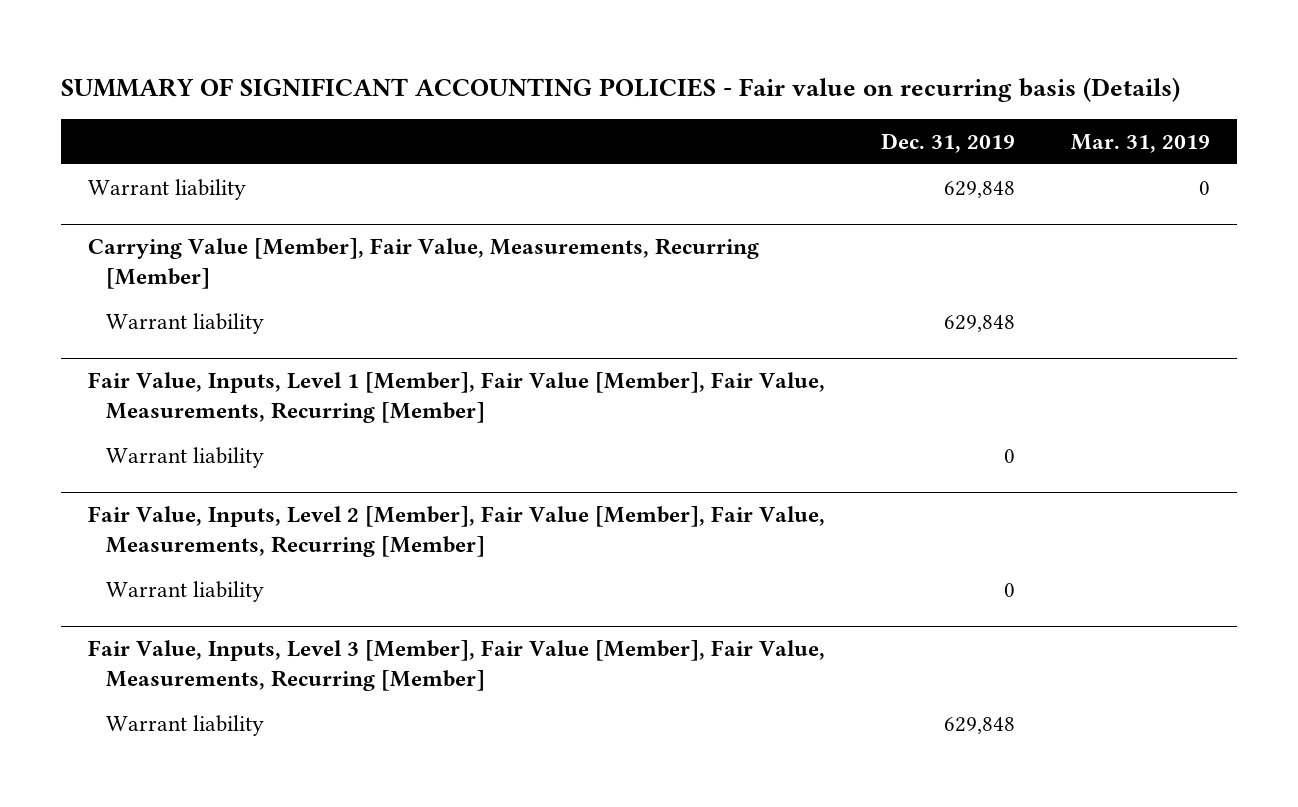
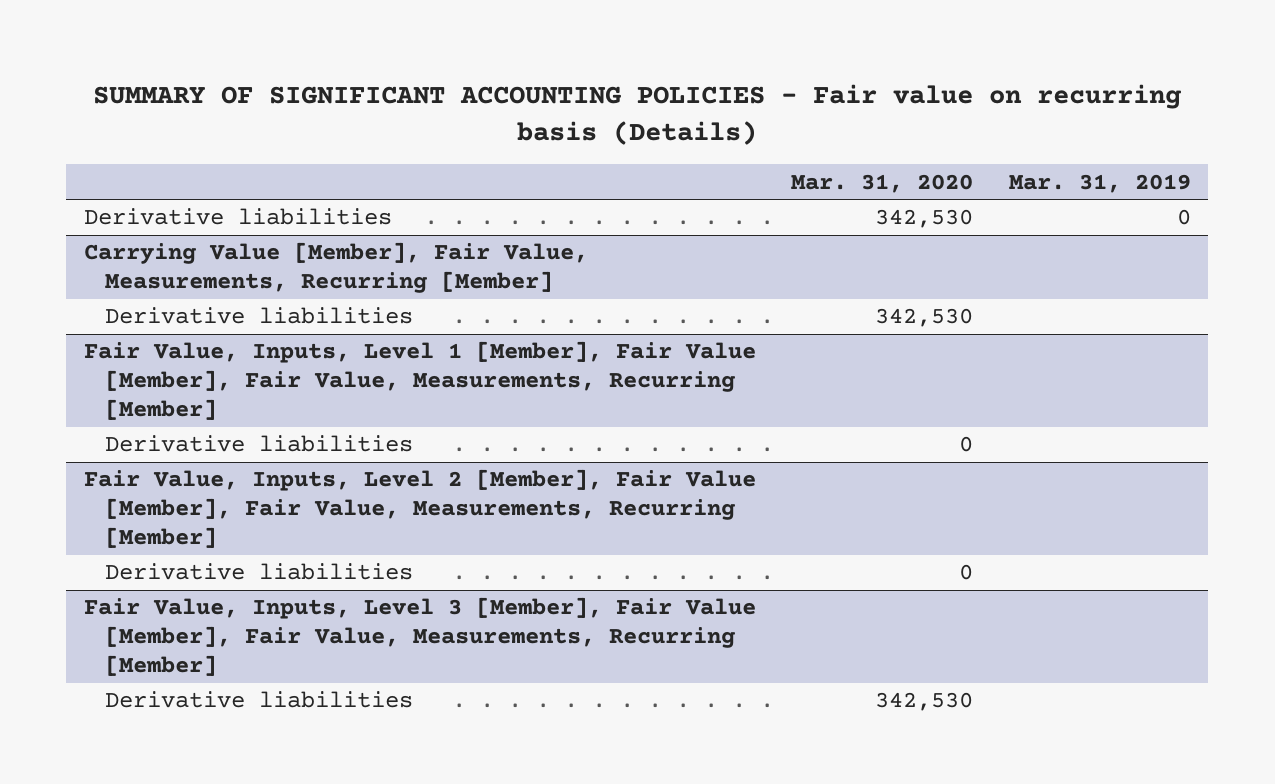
[881,132,1016,153] Dec. 31, 2019 -> none
none -> [791,173,974,193] Mar. 31, 2020
[88,178,247,200] Warrant liability -> [84,208,393,226] Derivative liabilities
[106,312,265,334] Warrant liability -> [105,307,414,325] Derivative liabilities
[106,446,265,468] Warrant liability -> [105,435,414,453] Derivative liabilities
[106,580,265,602] Warrant liability -> [105,563,414,581] Derivative liabilities
[106,714,265,736] Warrant liability -> [105,691,414,709] Derivative liabilities

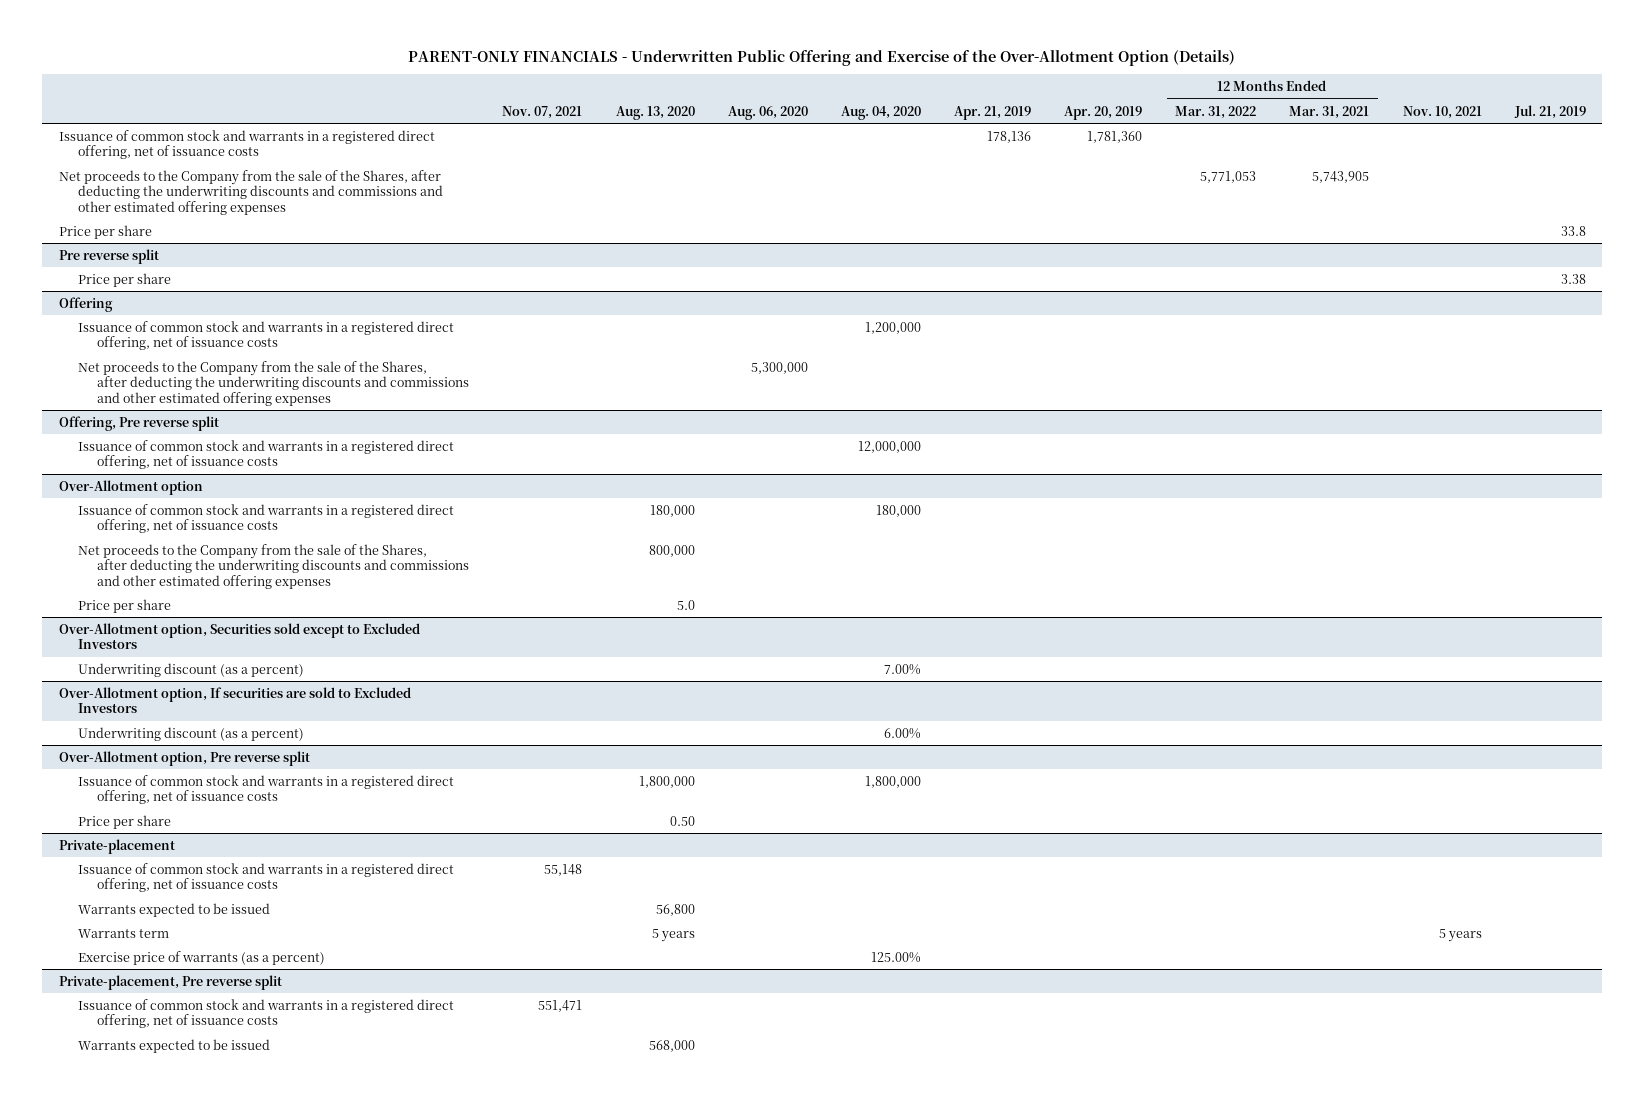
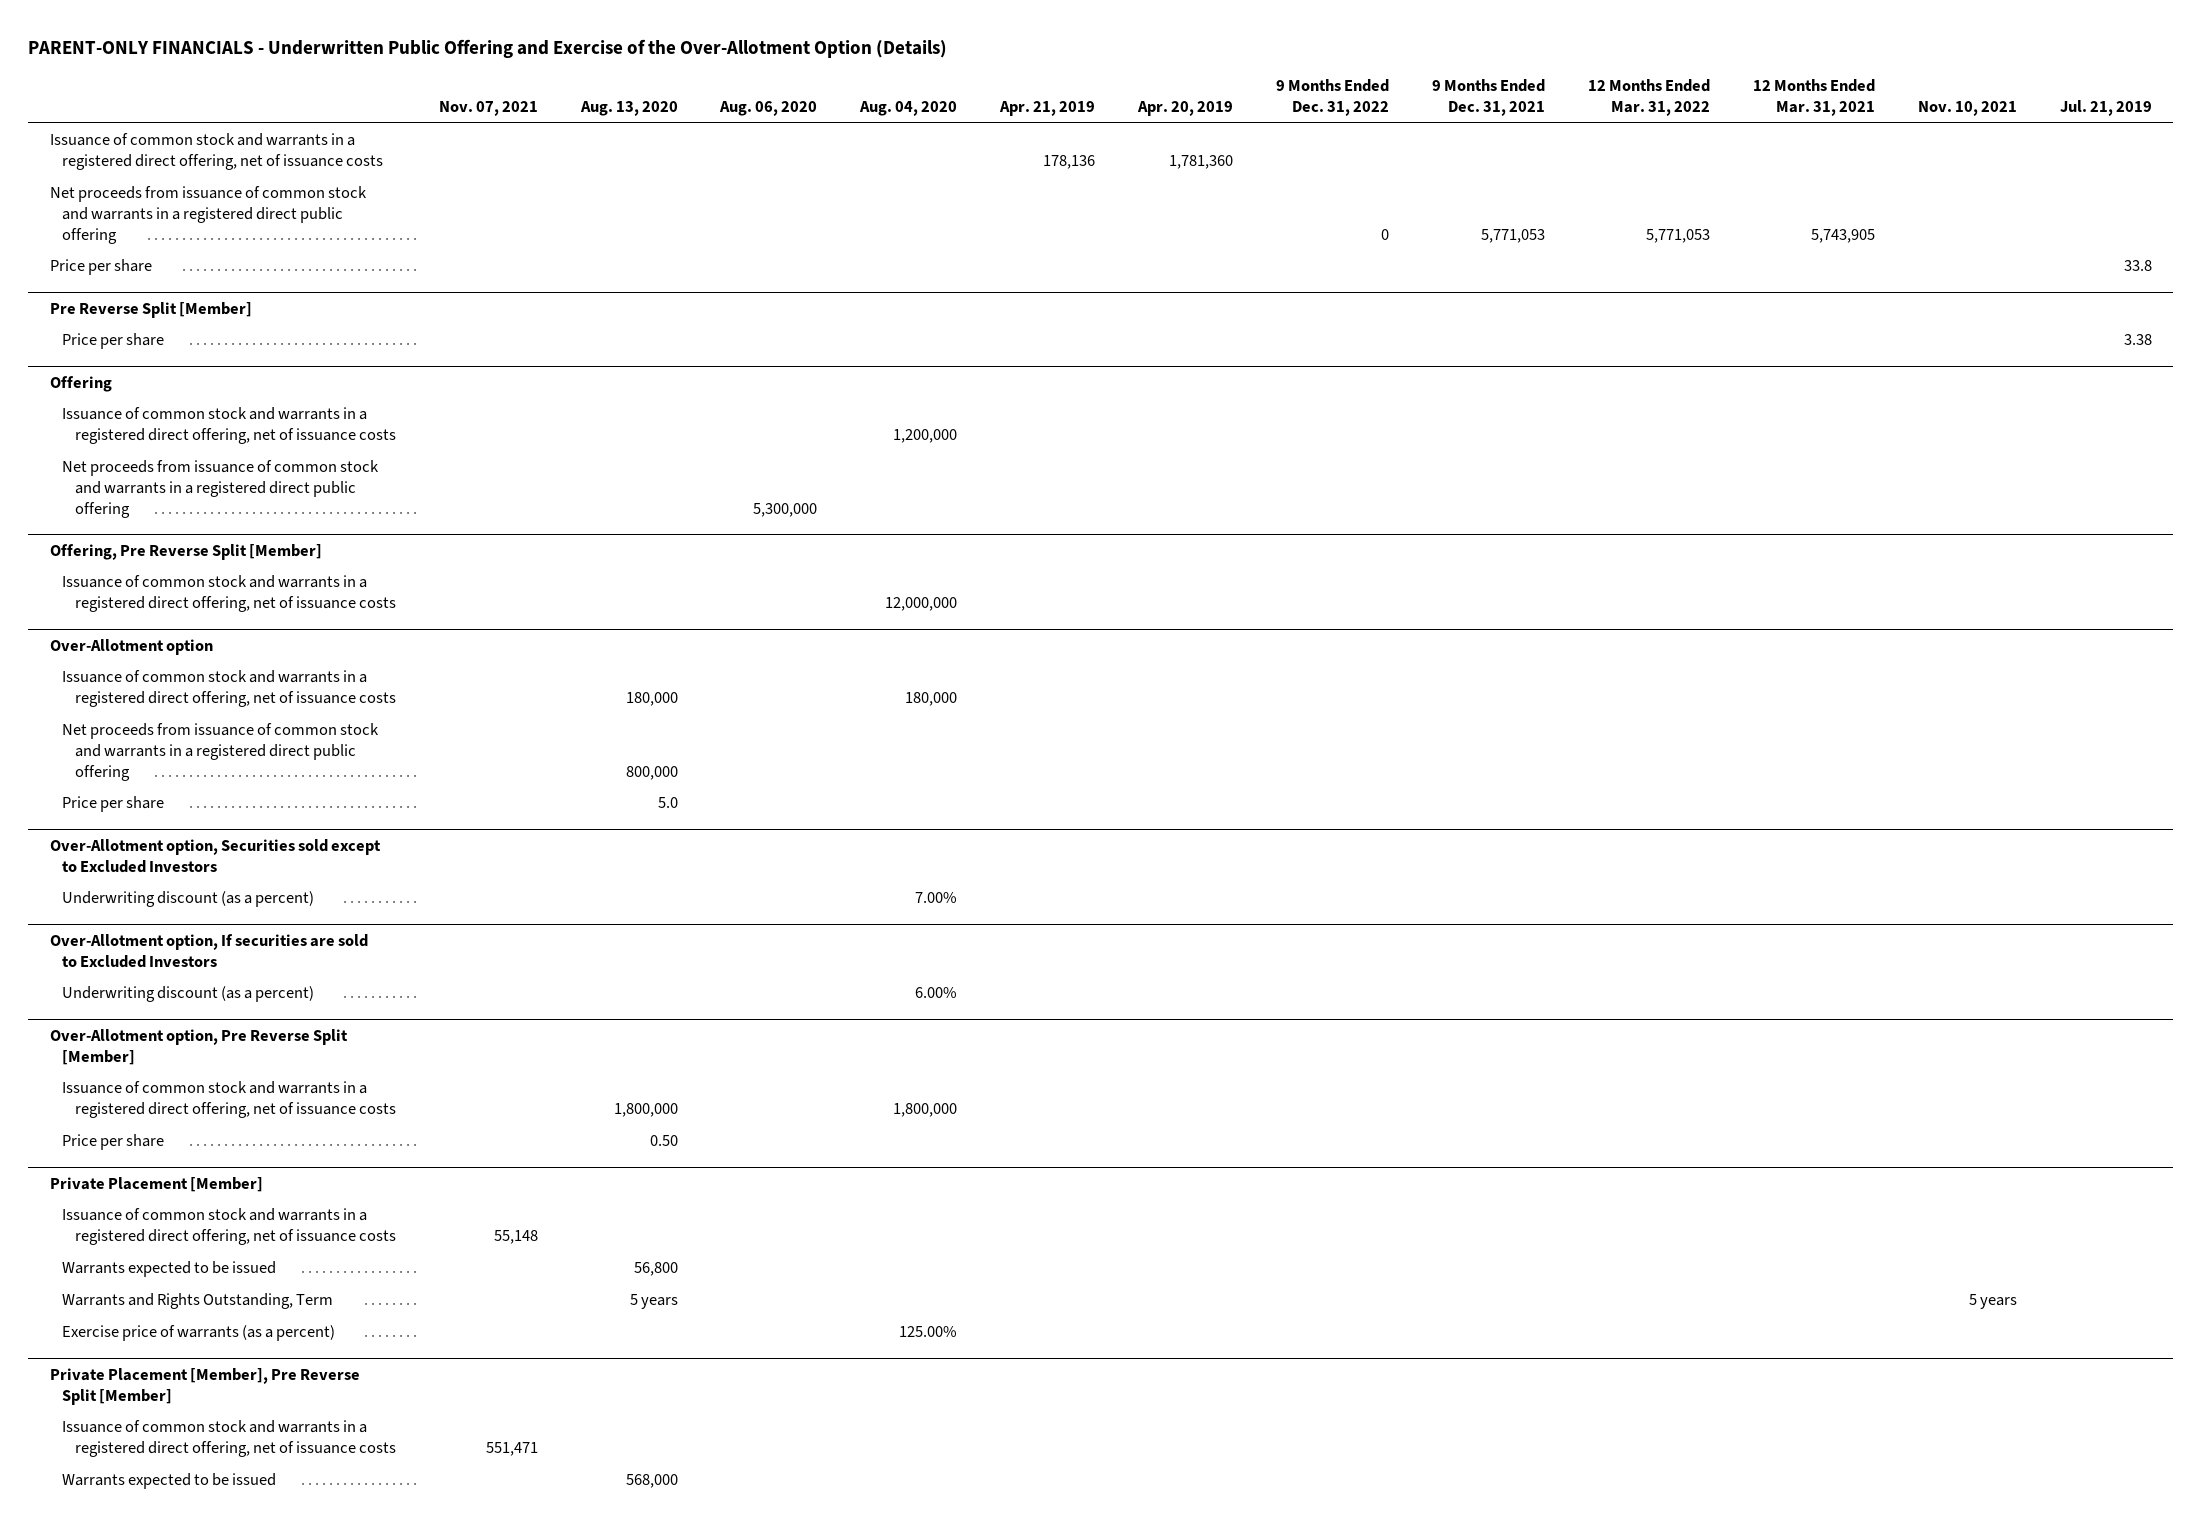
none -> [1276,79,1390,117] 9 Months Ended Dec. 31, 2022
none -> [1431,79,1545,117] 9 Months Ended Dec. 31, 2021
[58,169,443,215] Net proceeds to the Company from the sale of the Shares, after deducting the underwriting discounts and commissions and other estimated offering expenses -> [49,186,367,245] Net proceeds from issuance of common stock and warrants in a registered direct public offering
[58,248,159,264] Pre reverse split -> [49,301,252,318] Pre Reverse Split [Member]
[77,360,470,406] Net proceeds to the Company from the sale of the Shares, after deducting the underwriting discounts and commissions and other estimated offering expenses -> [62,460,380,519] Net proceeds from issuance of common stock and warrants in a registered direct public offering
[58,415,219,431] Offering, Pre reverse split -> [49,543,322,560] Offering, Pre Reverse Split [Member]
[77,543,470,589] Net proceeds to the Company from the sale of the Shares, after deducting the underwriting discounts and commissions and other estimated offering expenses -> [62,723,380,782] Net proceeds from issuance of common stock and warrants in a registered direct public offering
[58,750,310,766] Over-Allotment option, Pre reverse split -> [49,1028,348,1065] Over-Allotment option, Pre Reverse Split [Member]
[58,838,175,854] Private-placement -> [49,1176,263,1192] Private Placement [Member]
[77,928,169,938] Warrants term -> [62,1293,334,1310] Warrants and Rights Outstanding, Term
[58,974,282,990] Private-placement, Pre reverse split -> [49,1367,360,1405] Private Placement [Member], Pre Reverse Split [Member]

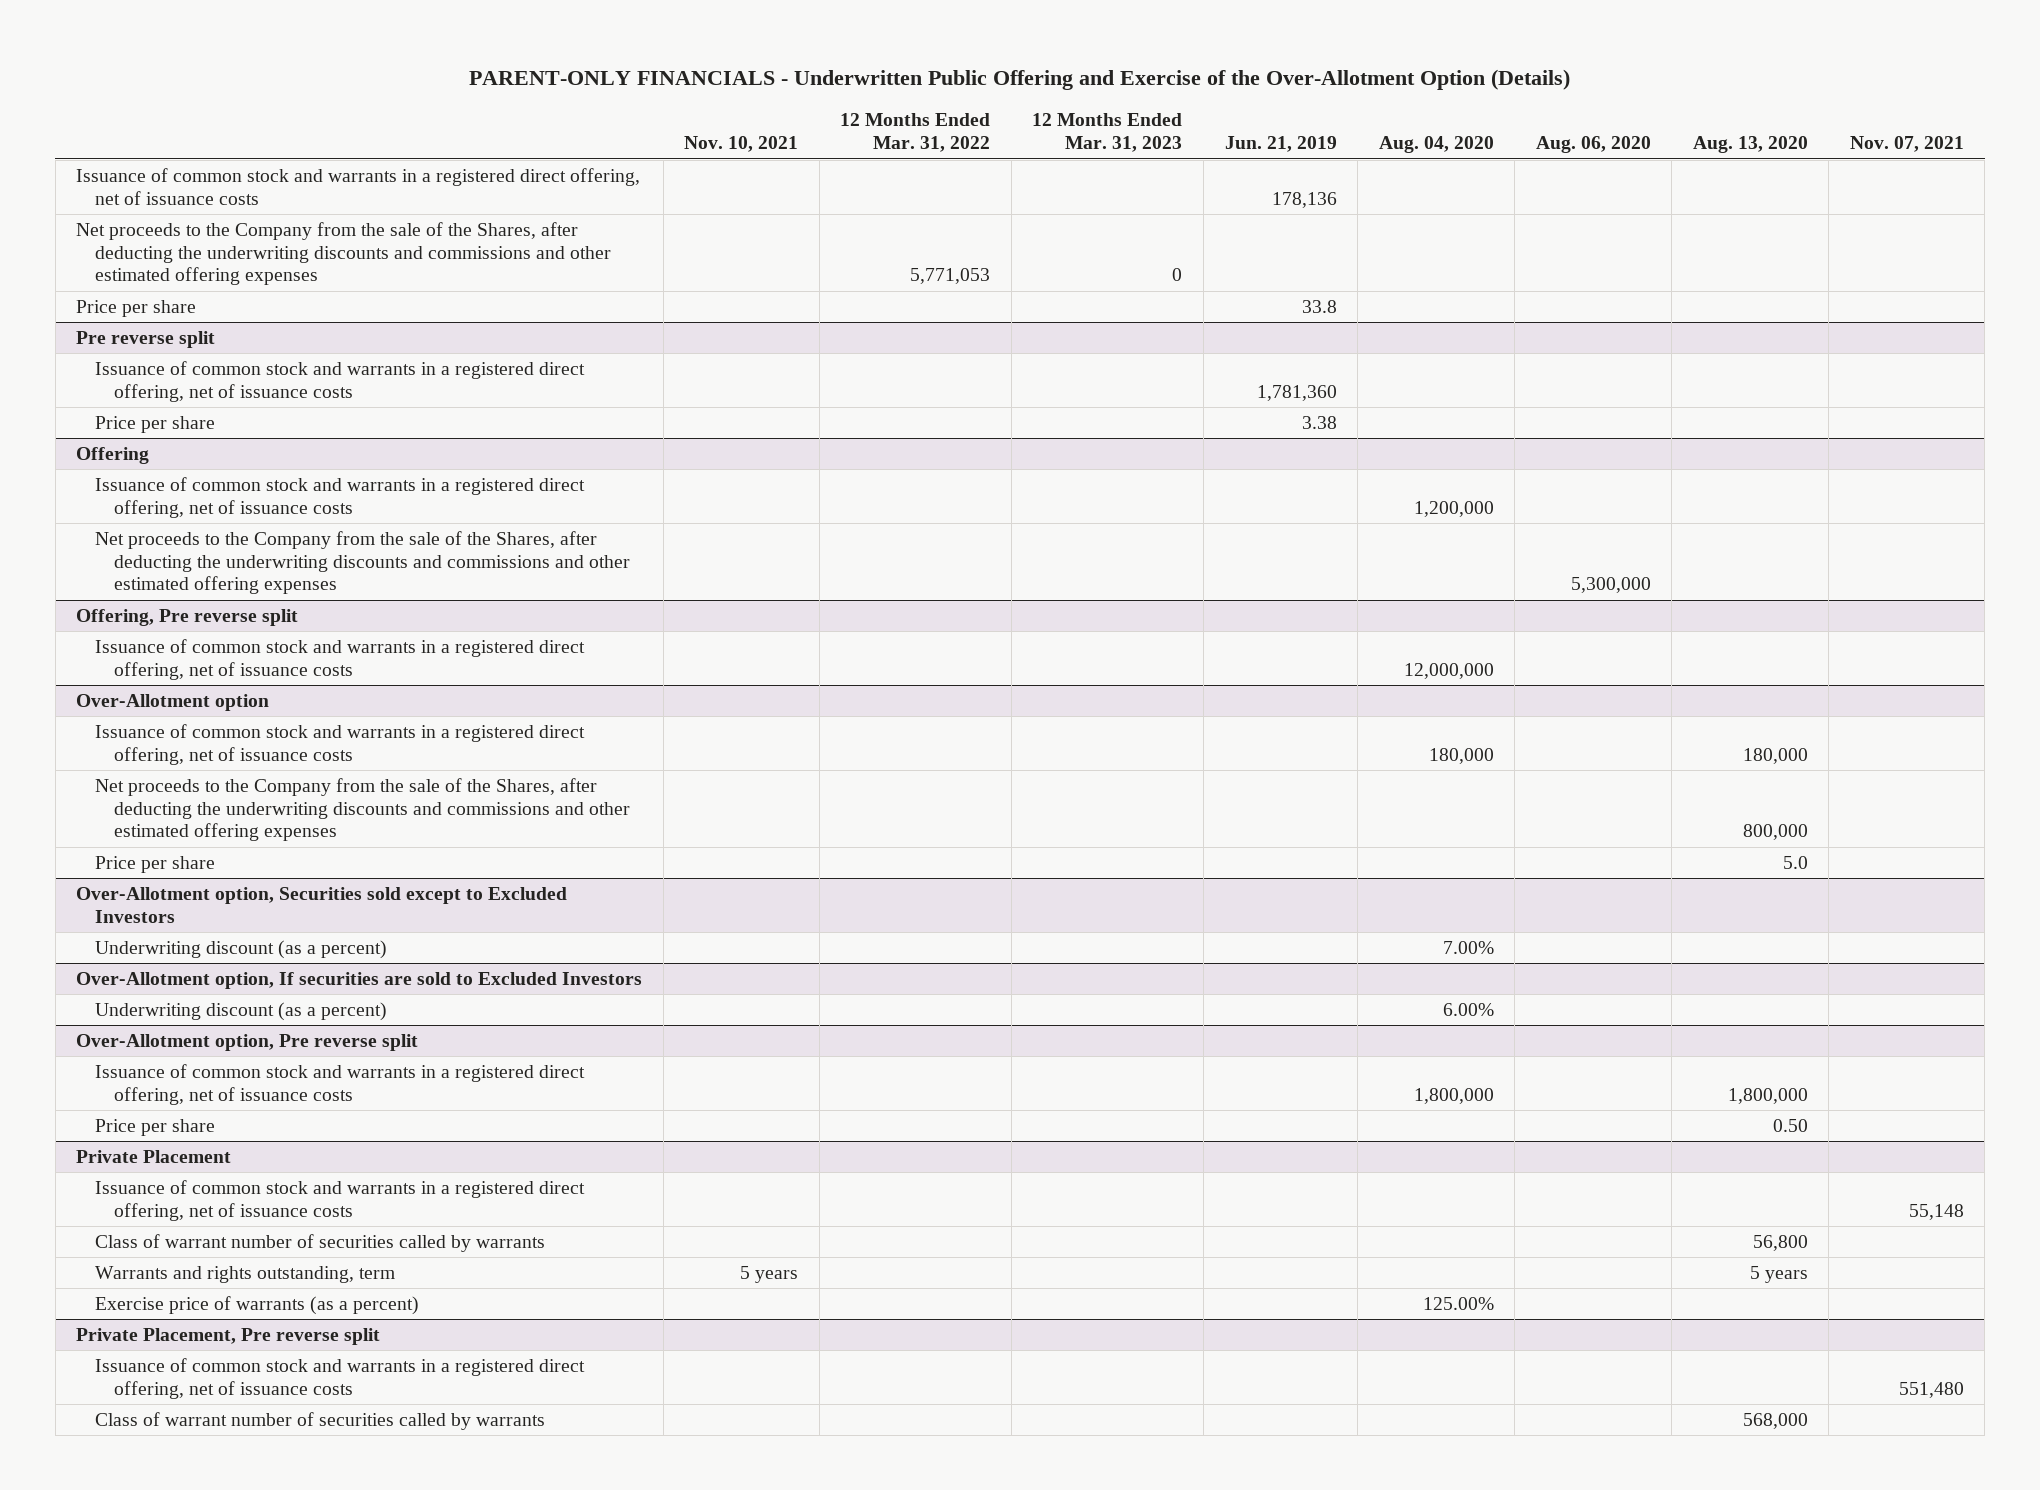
[999,101,1096,117] Apr. 21, 2019 -> none
[1137,101,1234,117] Apr. 20, 2019 -> none
[1276,79,1390,117] 9 Months Ended Dec. 31, 2022 -> none
[1431,79,1545,117] 9 Months Ended Dec. 31, 2021 -> none
[1752,79,1875,117] 12 Months Ended Mar. 31, 2021 -> none
[2059,100,2152,117] Jul. 21, 2019 -> none
none -> [1032,113,1183,153] 12 Months Ended Mar. 31, 2023
none -> [1224,136,1337,153] Jun. 21, 2019
[49,186,367,245] Net proceeds from issuance of common stock and warrants in a registered direct public offering -> [76,221,612,286] Net proceeds to the Company from the sale of the Shares, after deducting the underwriting discounts and commissions and other estimated offering expenses
[49,301,252,318] Pre Reverse Split [Member] -> [76,330,216,348] Pre reverse split
none -> [95,360,586,402] Issuance of common stock and warrants in a registered direct offering, net of issuance costs
[62,460,380,519] Net proceeds from issuance of common stock and warrants in a registered direct public offering -> [95,530,630,595] Net proceeds to the Company from the sale of the Shares, after deducting the underwriting discounts and commissions and other estimated offering expenses
[49,543,322,560] Offering, Pre Reverse Split [Member] -> [76,608,299,626] Offering, Pre reverse split
[62,723,380,782] Net proceeds from issuance of common stock and warrants in a registered direct public offering -> [95,777,630,842] Net proceeds to the Company from the sale of the Shares, after deducting the underwriting discounts and commissions and other estimated offering expenses
[49,1028,348,1065] Over-Allotment option, Pre Reverse Split [Member] -> [76,1033,419,1051] Over-Allotment option, Pre reverse split
[49,1176,263,1192] Private Placement [Member] -> [76,1149,232,1163] Private Placement
[62,1261,277,1278] Warrants expected to be issued -> [95,1233,546,1252] Class of warrant number of securities called by warrants
[62,1293,334,1310] Warrants and Rights Outstanding, Term -> [95,1265,396,1283] Warrants and rights outstanding, term
[49,1367,360,1405] Private Placement [Member], Pre Reverse Split [Member] -> [76,1327,381,1345] Private Placement, Pre reverse split
[485,1442,538,1457] 551,471 -> [1898,1381,1964,1398] 551,480
[62,1473,277,1490] Warrants expected to be issued -> [95,1411,546,1430] Class of warrant number of securities called by warrants

